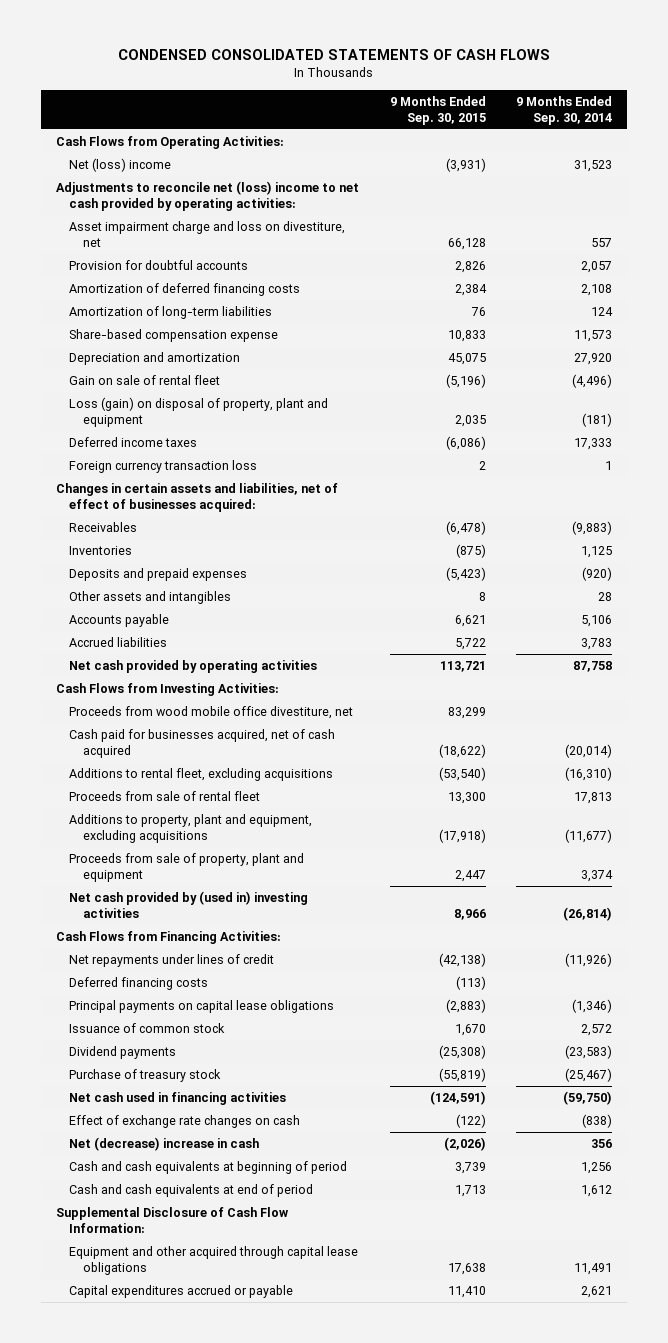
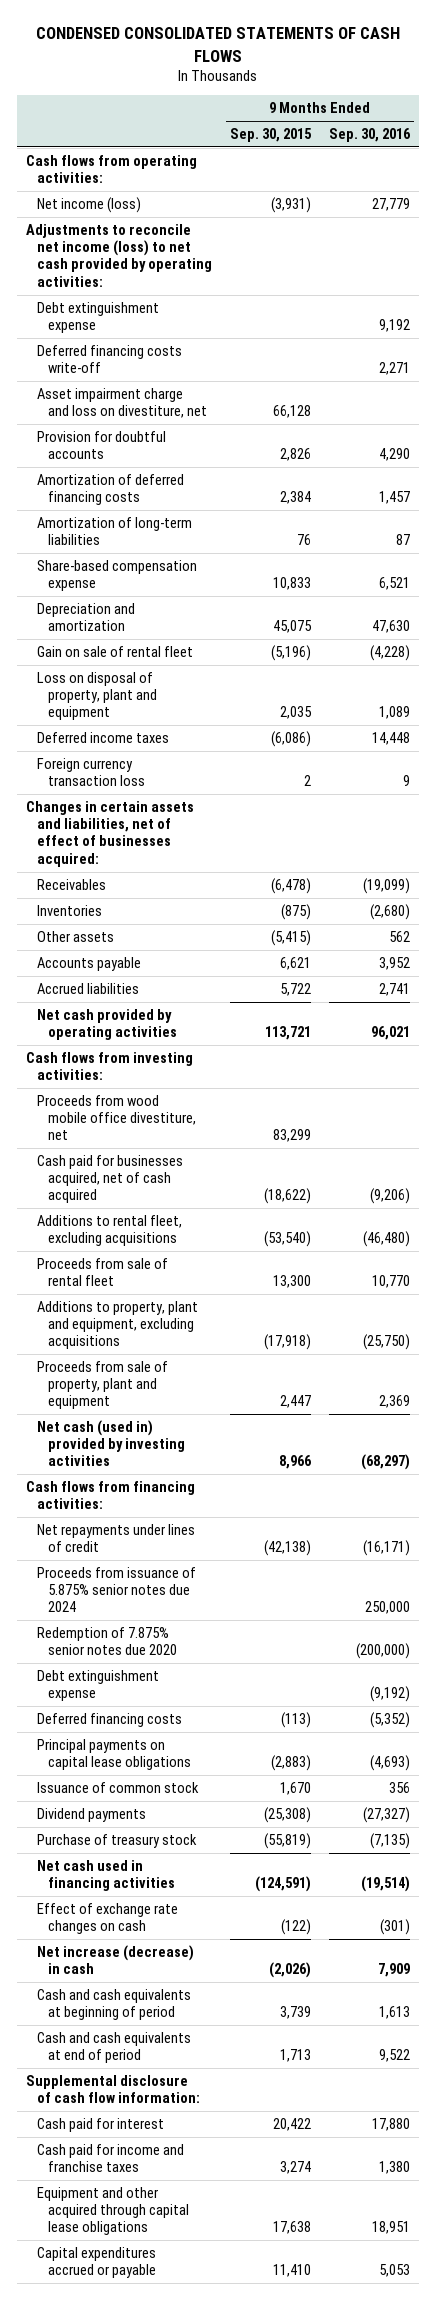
[515,95,612,125] 9 Months Ended Sep. 30, 2014 -> none
none -> [328,128,411,143] Sep. 30, 2016
[56,135,285,149] Cash Flows from Operating Activities: -> [25,155,197,184] Cash flows from operating activities:
[69,157,172,172] Net (loss) income -> [37,197,142,214] Net income (loss)
[56,180,360,212] Adjustments to reconcile net (loss) income to net cash provided by operating activities: -> [25,224,213,287] Adjustments to reconcile net income (loss) to net cash provided by operating activities:
none -> [37,302,160,334] Debt extinguishment expense
none -> [37,345,183,374] Deferred financing costs write-off
[69,396,329,428] Loss (gain) on disposal of property, plant and equipment -> [37,672,158,721] Loss on disposal of property, plant and equipment
[69,567,248,581] Deposits and prepaid expenses -> none
[69,590,232,604] Other assets and intangibles -> [37,931,115,943] Other assets
[478,591,486,601] 8 -> [271,930,312,947] (5,415)
[56,682,280,696] Cash Flows from Investing Activities: -> [25,1052,193,1081] Cash flows from investing activities:
[69,890,309,919] Net cash provided by (used in) investing activities -> [37,1420,186,1467] Net cash (used in) provided by investing activities
[56,930,282,944] Cash Flows from Financing Activities: -> [25,1481,195,1510] Cash flows from financing activities:
none -> [37,1567,197,1613] Proceeds from issuance of 5.875% senior notes due 2024
none -> [37,1627,178,1656] Redemption of 7.875% senior notes due 2020
none -> [37,1670,160,1702] Debt extinguishment expense
[69,1136,260,1151] Net (decrease) increase in cash -> [37,1945,195,1975] Net increase (decrease) in cash
[56,1206,289,1234] Supplemental Disclosure of Cash Flow Information: -> [25,2075,201,2104] Supplemental disclosure of cash flow information:
none -> [37,2118,165,2133] Cash paid for interest
none -> [37,2144,185,2173] Cash paid for income and franchise taxes

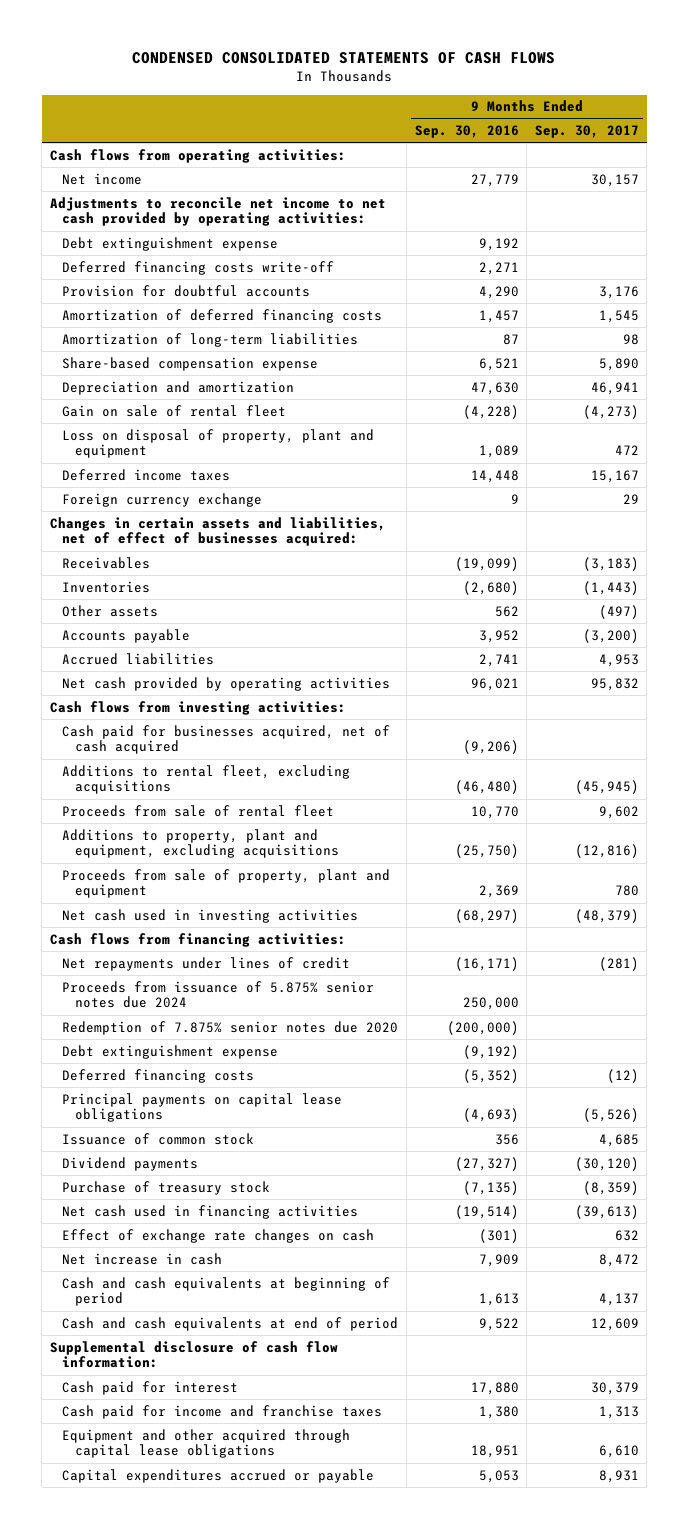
[230,128,313,143] Sep. 30, 2015 -> none
none -> [534,125,639,139] Sep. 30, 2017
[37,197,142,214] Net income (loss) -> [62,172,143,185] Net income
[25,224,213,287] Adjustments to reconcile net income (loss) to net cash provided by operating activities: -> [49,196,386,227] Adjustments to reconcile net income to net cash provided by operating activities:
[37,388,208,419] Asset impairment charge and loss on divestiture, net -> none
[37,758,146,787] Foreign currency transaction loss -> none
none -> [62,492,263,507] Foreign currency exchange
[37,1095,197,1141] Proceeds from wood mobile office divestiture, net -> none
[37,1420,186,1467] Net cash (used in) provided by investing activities -> [62,908,359,923] Net cash used in investing activities
[37,1945,195,1975] Net increase (decrease) in cash -> [62,1252,223,1265] Net increase in cash

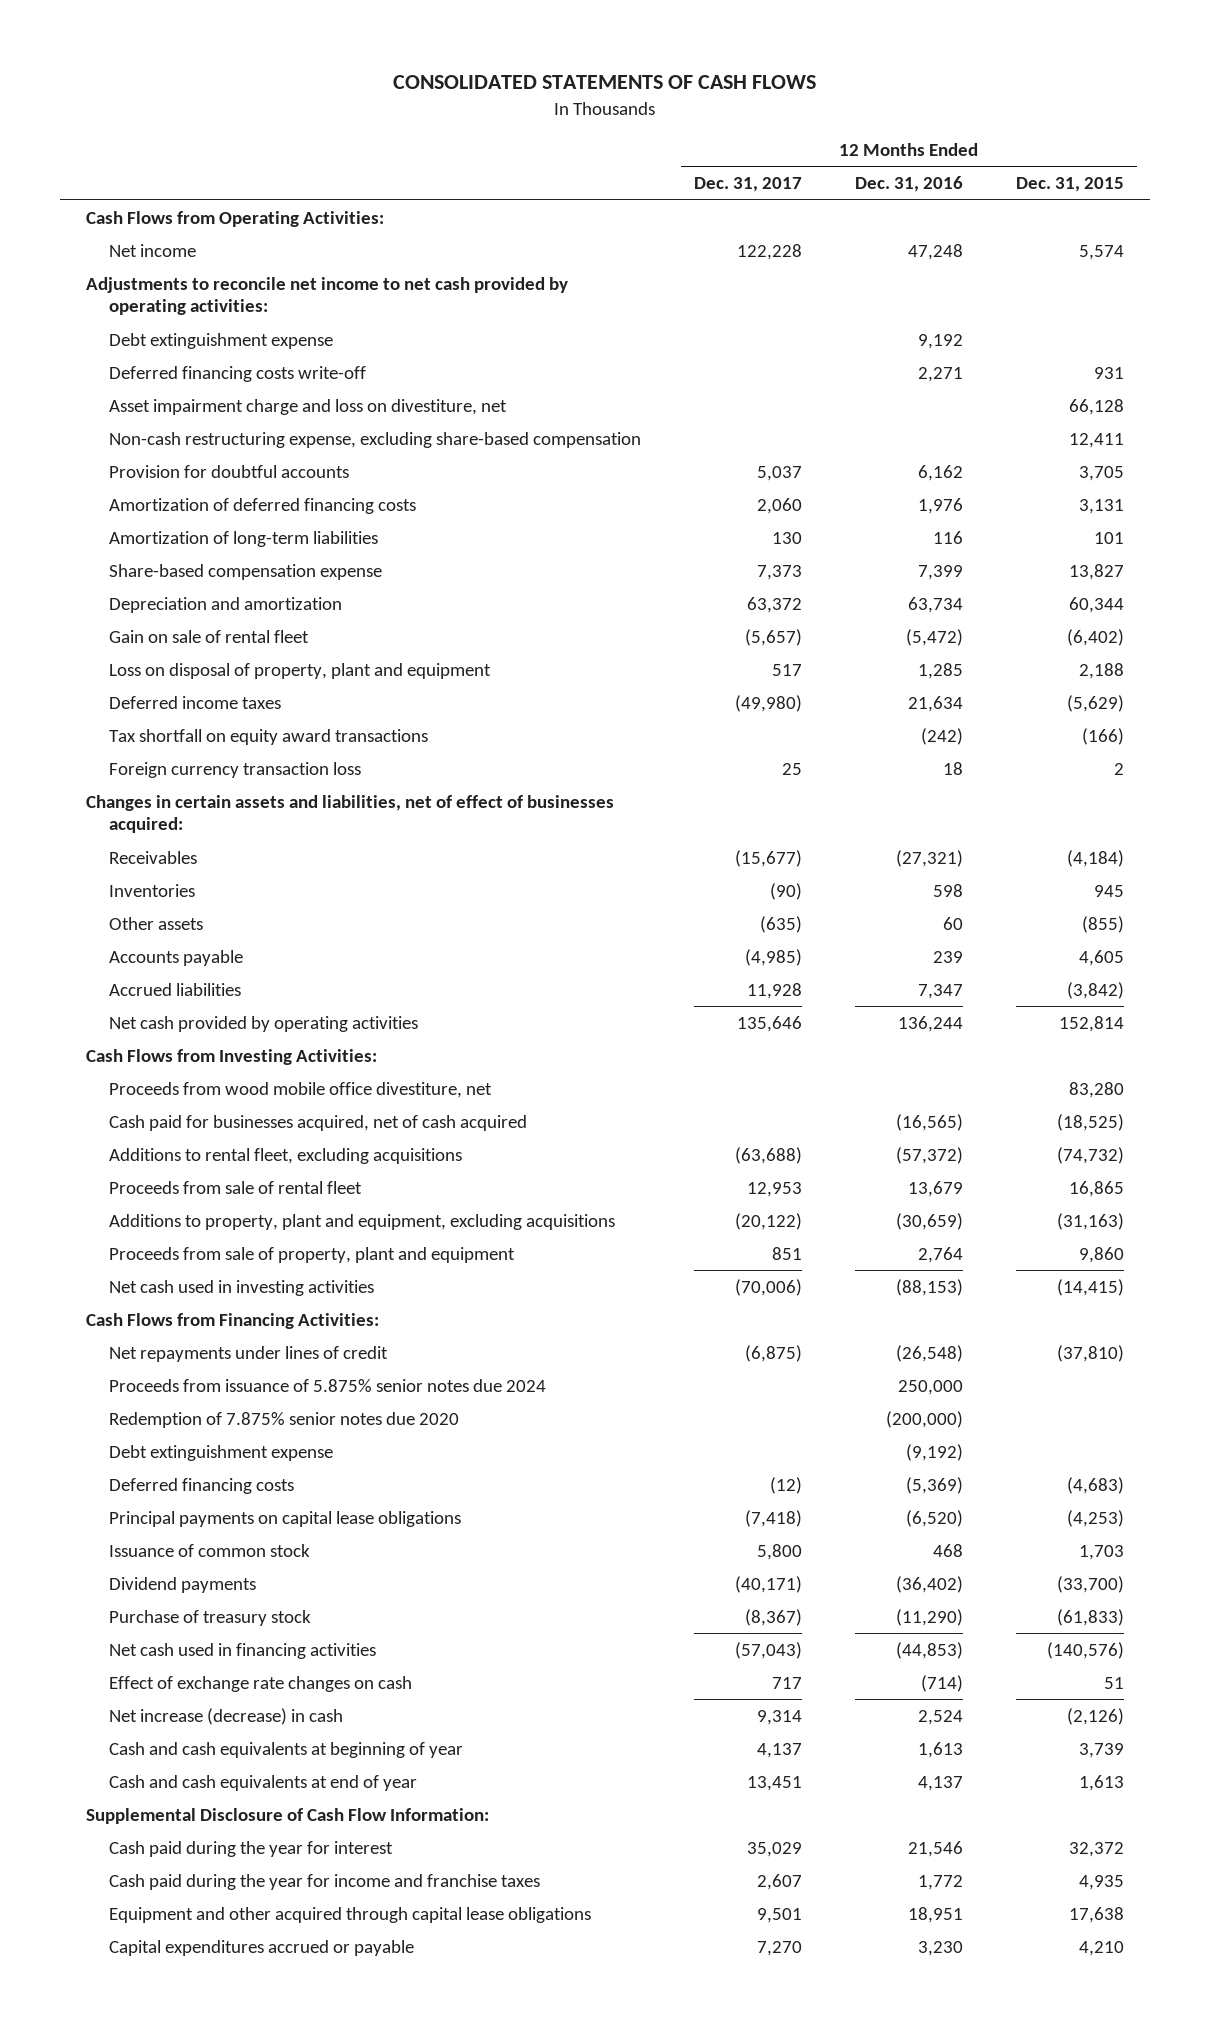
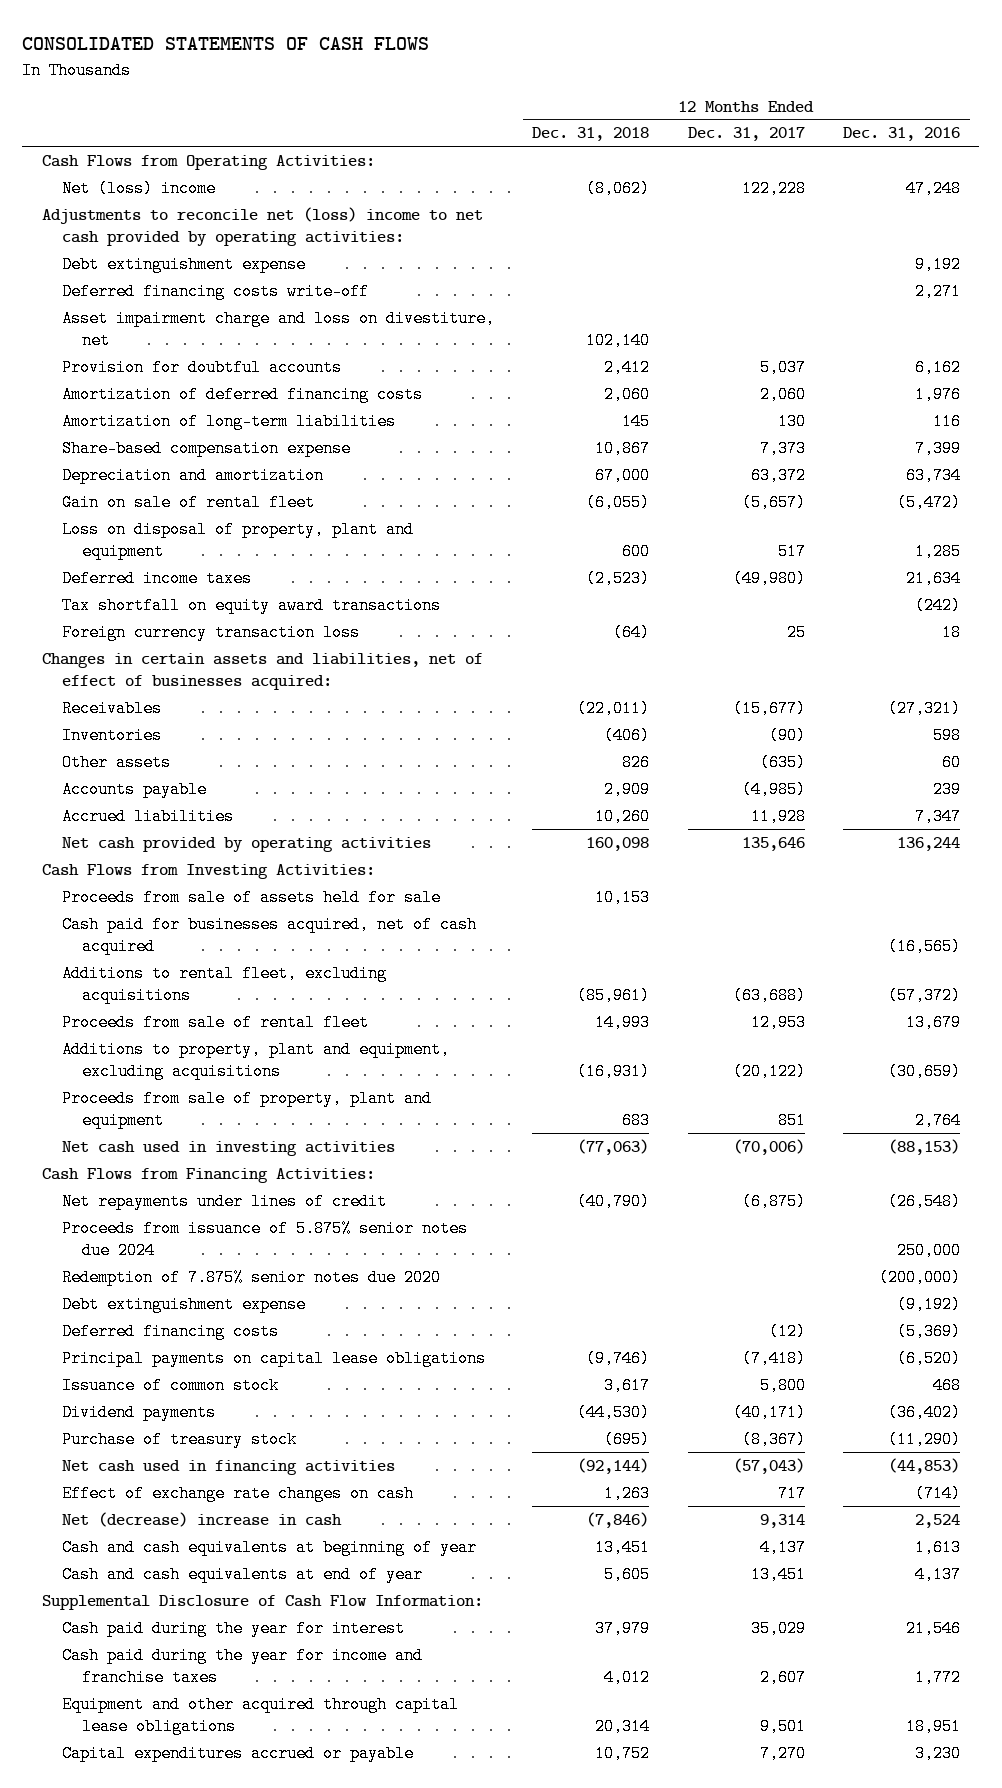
[1015,177,1124,193] Dec. 31, 2015 -> none
none -> [532,127,650,142] Dec. 31, 2018
[109,243,197,257] Net income -> [61,179,216,197] Net (loss) income
[86,276,569,316] Adjustments to reconcile net income to net cash provided by operating activities: -> [41,206,483,246] Adjustments to reconcile net (loss) income to net cash provided by operating activities:
[109,431,642,448] Non-cash restructuring expense, excluding share-based compensation -> none
[109,1081,493,1098] Proceeds from wood mobile office divestiture, net -> none
none -> [61,888,441,906] Proceeds from sale of assets held for sale
[109,1707,344,1725] Net increase (decrease) in cash -> [61,1511,342,1527] Net (decrease) increase in cash

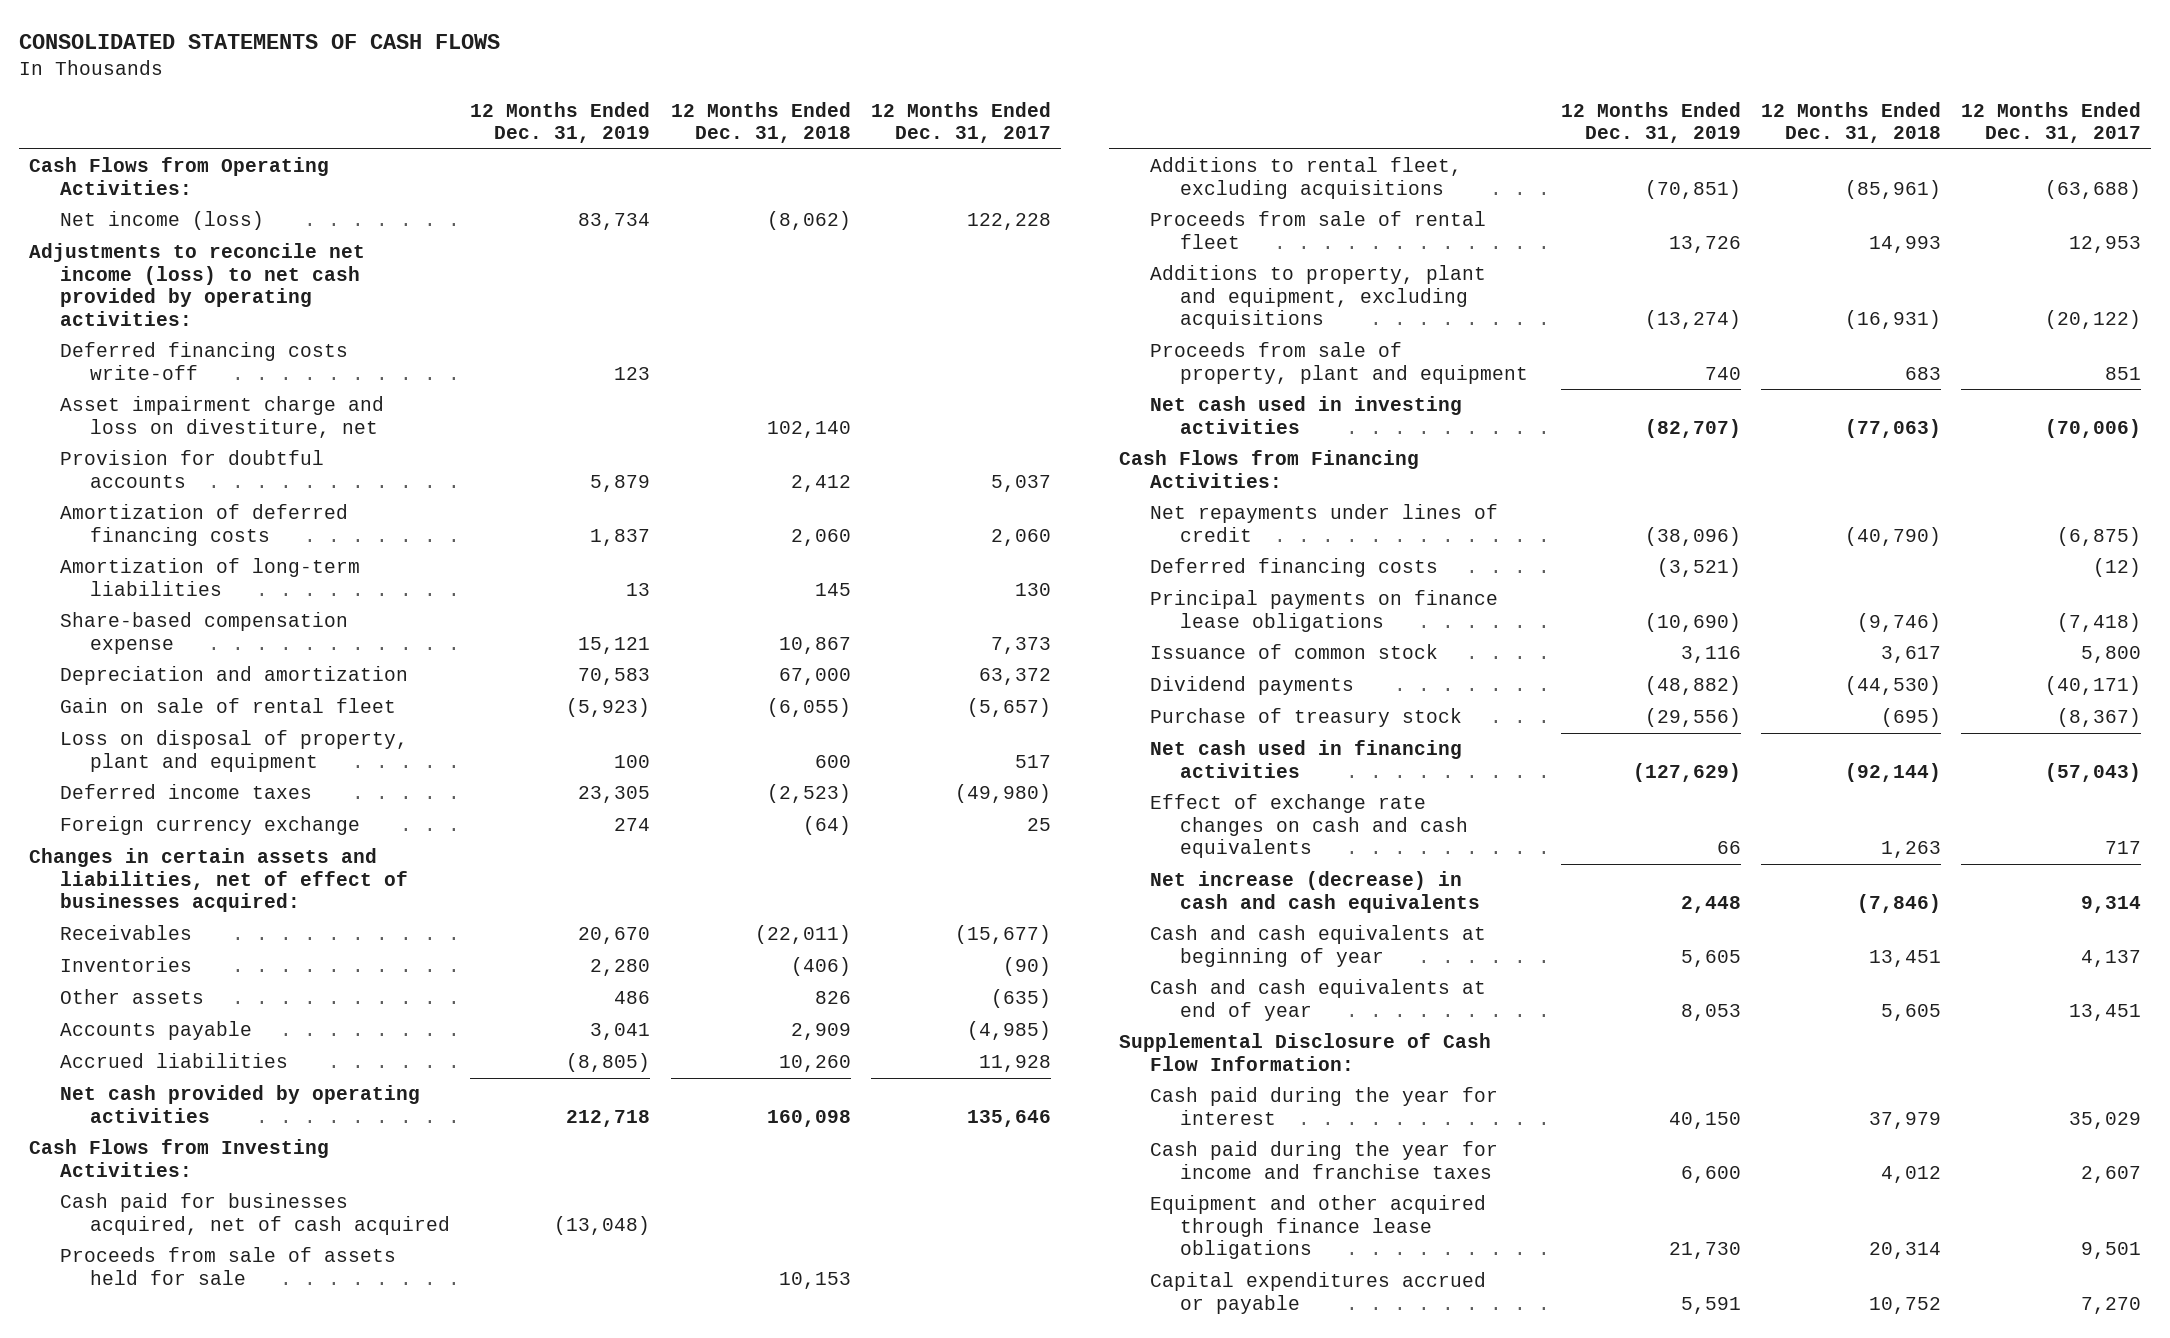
[843,127,961,142] Dec. 31, 2016 -> none
none -> [470,101,651,144] 12 Months Ended Dec. 31, 2019
[61,255,306,273] Debt extinguishment expense -> none
[61,179,216,197] Net (loss) income -> [59,211,264,231] Net income (loss)
[41,206,483,246] Adjustments to reconcile net (loss) income to net cash provided by operating activities: -> [29,243,366,326] Adjustments to reconcile net income (loss) to net cash provided by operating activities:
[61,596,441,614] Tax shortfall on equity award transactions -> none
[61,623,360,641] Foreign currency transaction loss -> [59,816,360,836] Foreign currency exchange
[61,888,441,906] Proceeds from sale of assets held for sale -> [59,1247,396,1285] Proceeds from sale of assets held for sale
[61,1219,468,1259] Proceeds from issuance of 5.875% senior notes due 2024 -> none
[61,1268,441,1286] Redemption of 7.875% senior notes due 2020 -> none
[61,1295,306,1313] Debt extinguishment expense -> none
[61,1349,486,1367] Principal payments on capital lease obligations -> [1149,590,1498,632] Principal payments on finance lease obligations
[61,1484,414,1502] Effect of exchange rate changes on cash -> [1149,794,1469,859] Effect of exchange rate changes on cash and cash equivalents
[61,1511,342,1527] Net (decrease) increase in cash -> [1149,871,1481,913] Net increase (decrease) in cash and cash equivalents
[61,1695,459,1735] Equipment and other acquired through capital lease obligations -> [1149,1195,1486,1260] Equipment and other acquired through finance lease obligations

